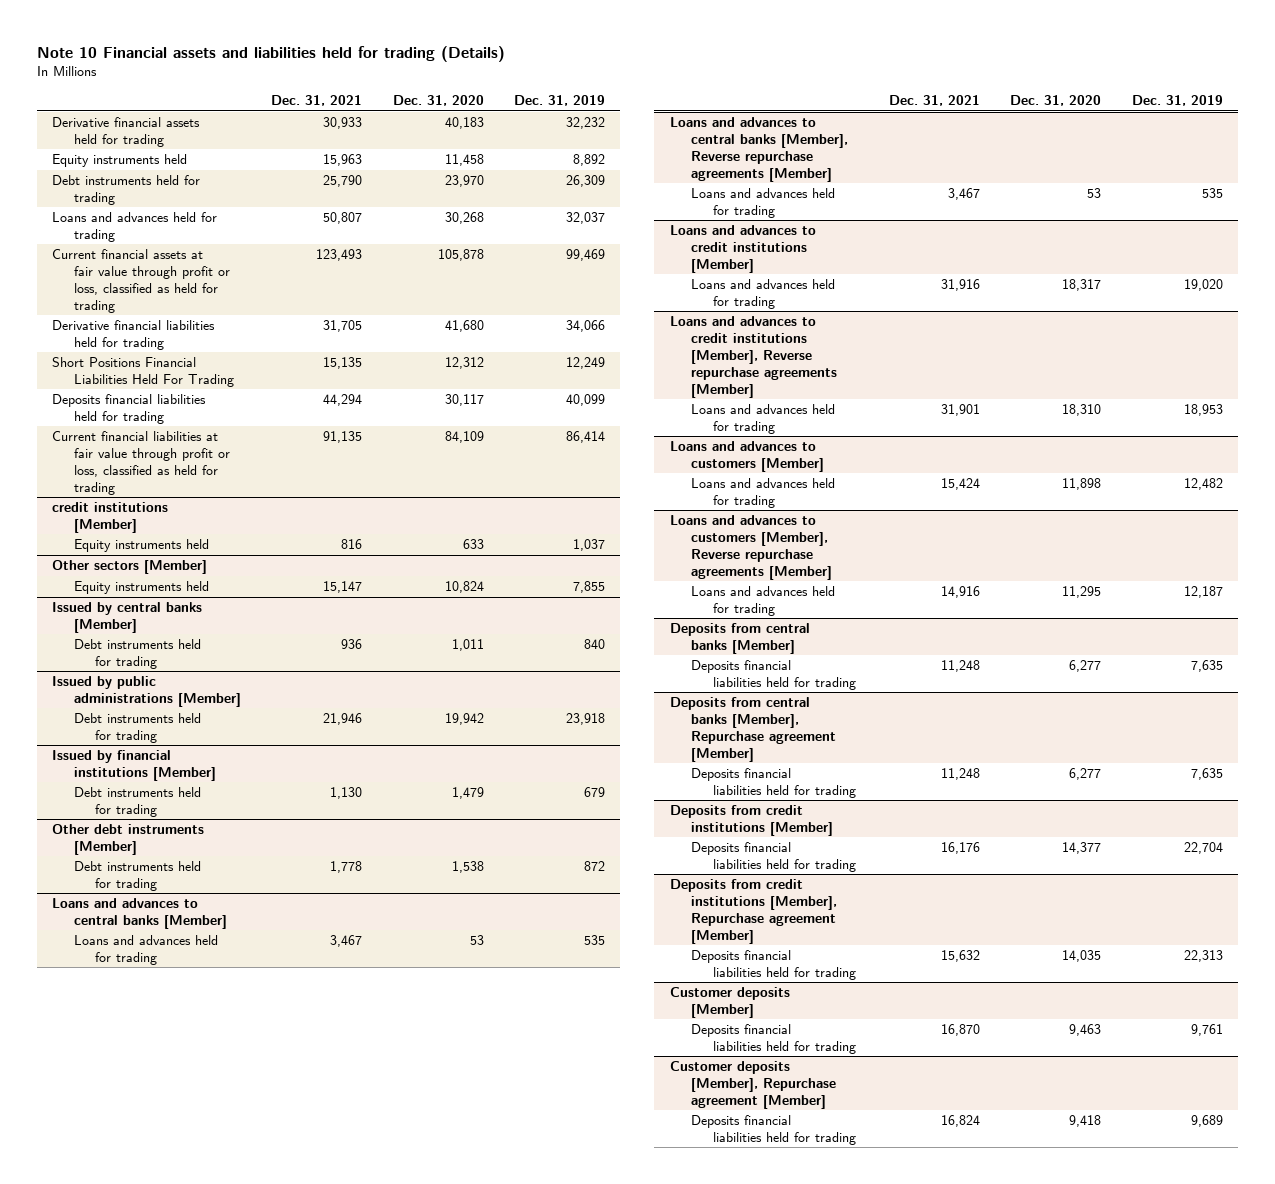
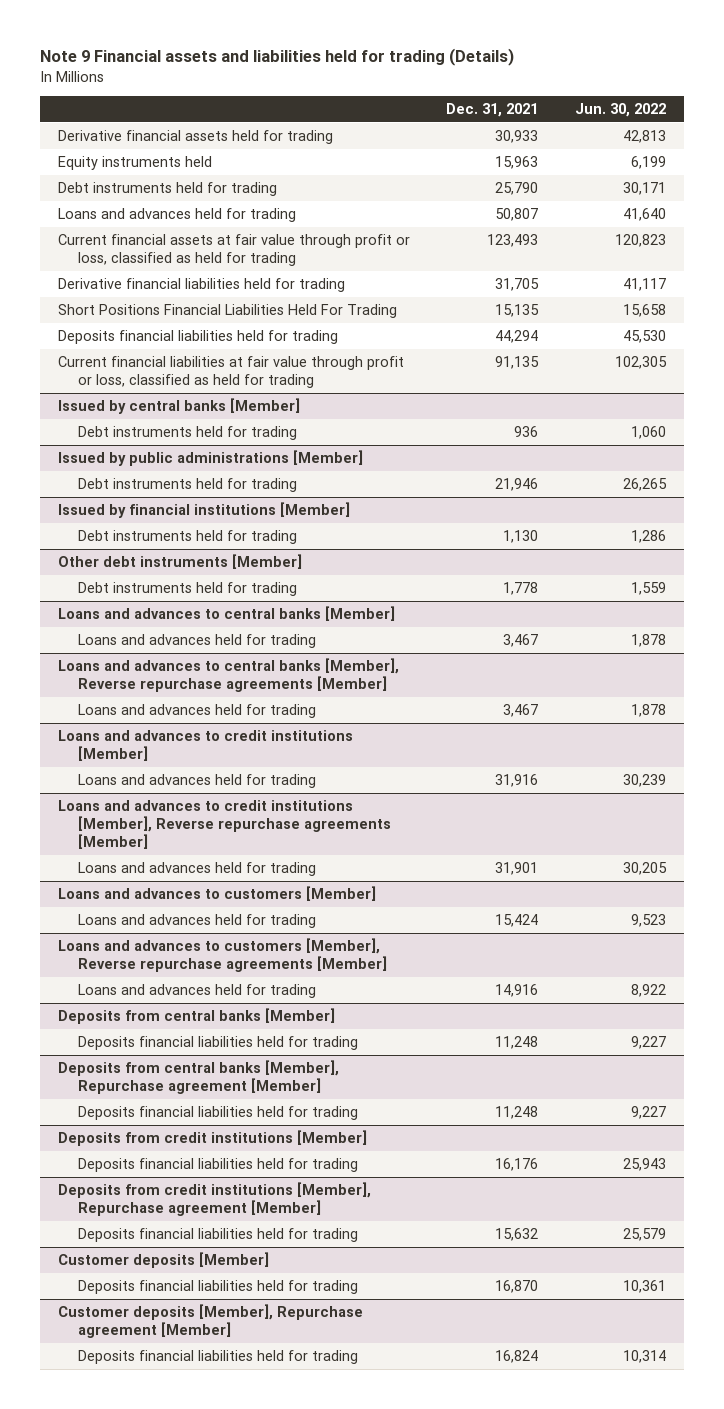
[36,45,505,62] Note 10 Financial assets and liabilities held for trading (Details) -> [39,48,514,67] Note 9 Financial assets and liabilities held for trading (Details)
[392,95,484,107] Dec. 31, 2020 -> none
[513,95,605,107] Dec. 31, 2019 -> none
none -> [574,102,666,117] Jun. 30, 2022
[51,502,168,533] credit institutions [Member] -> none
[73,539,209,553] Equity instruments held -> none
[51,560,207,575] Other sectors [Member] -> none
[73,581,209,595] Equity instruments held -> none

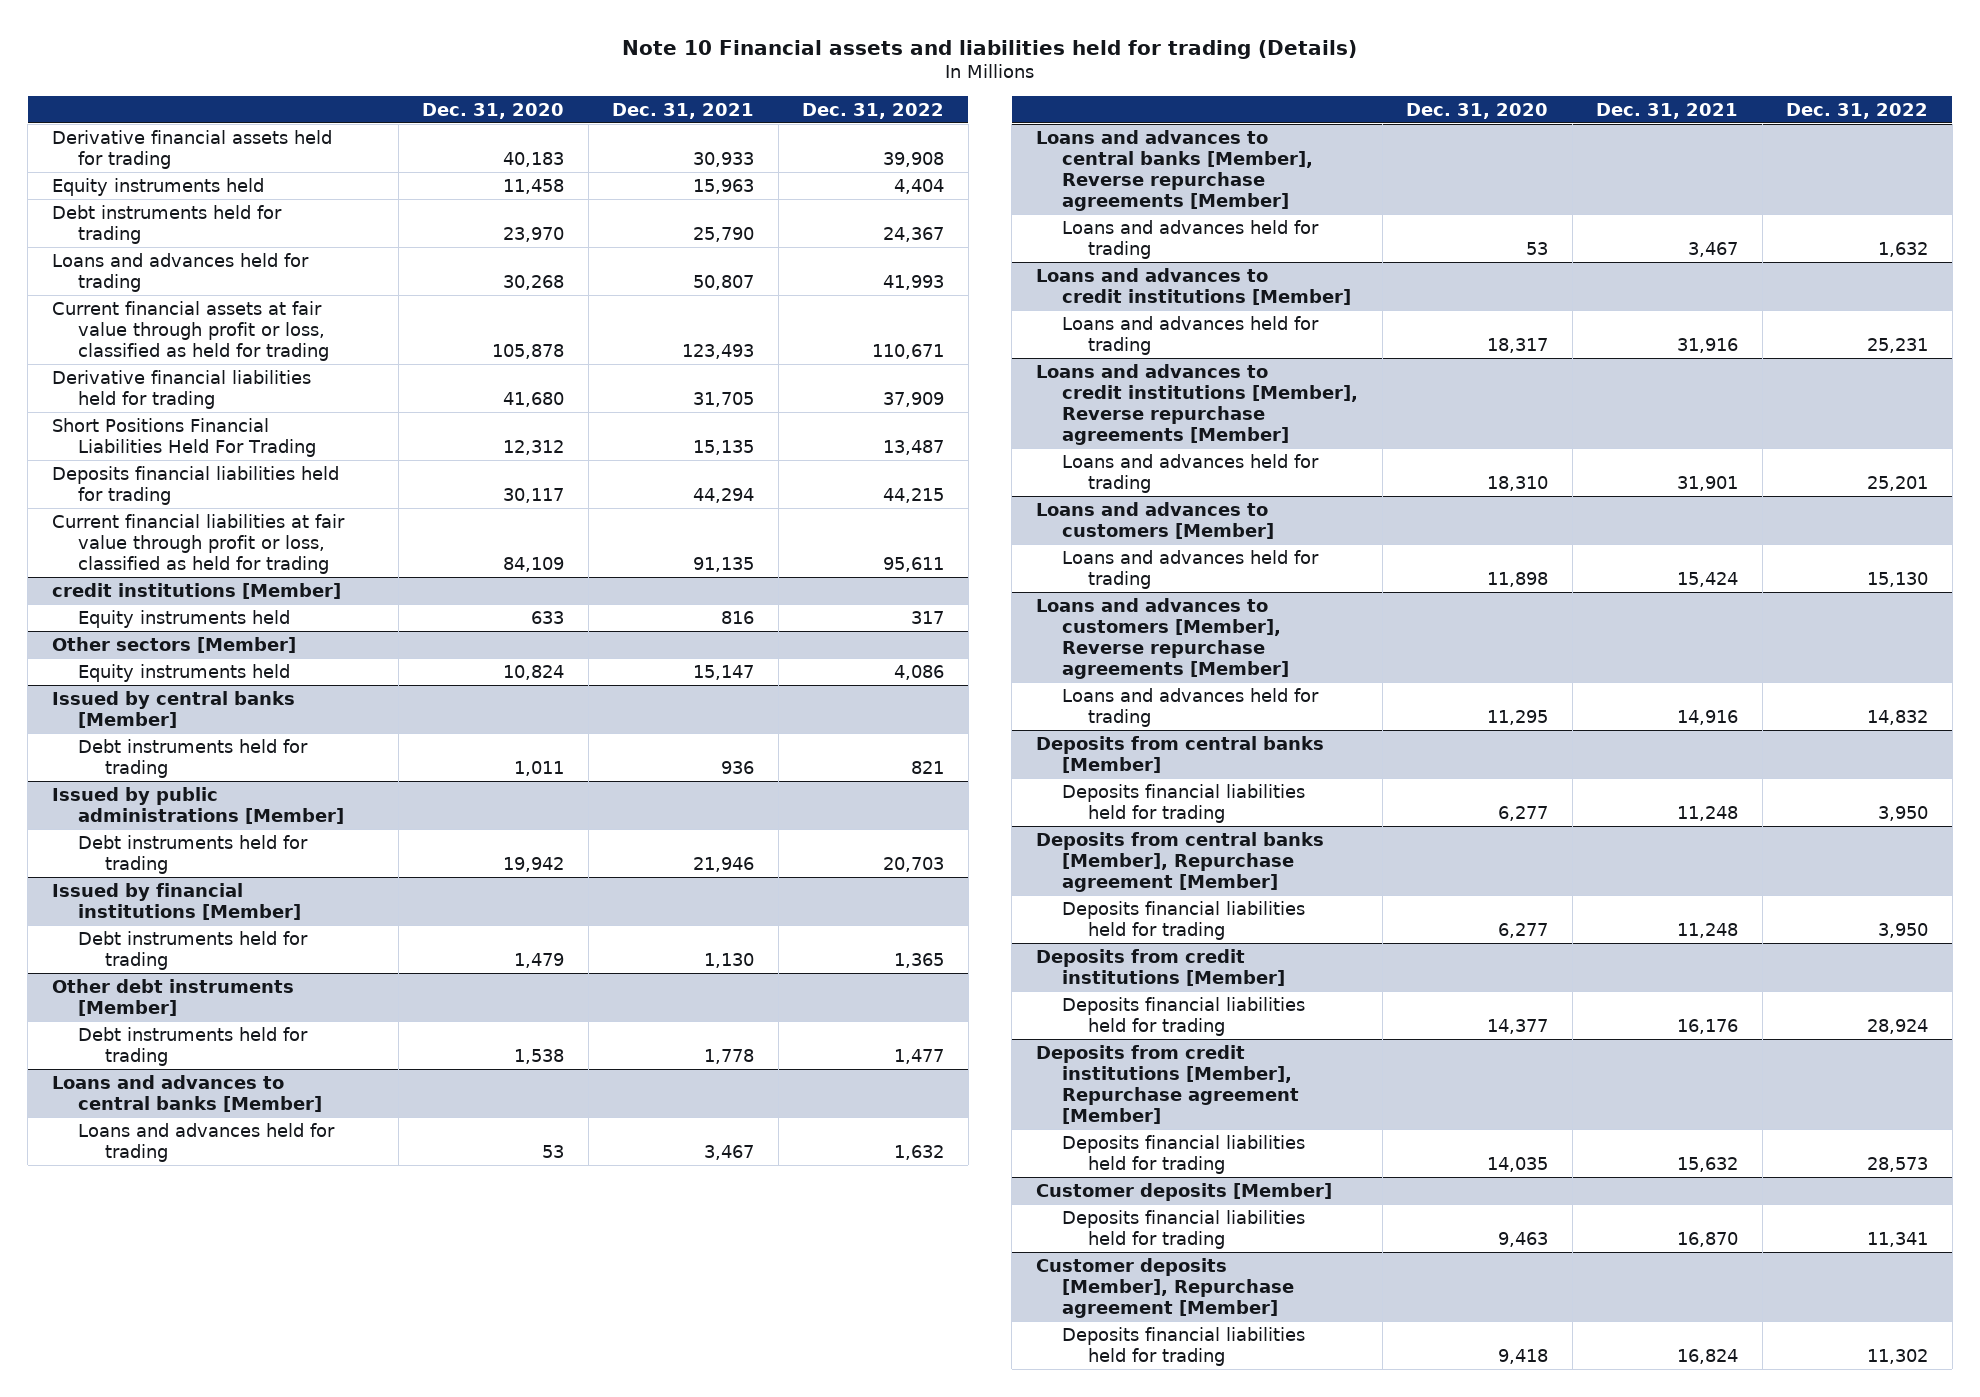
[39,48,514,67] Note 9 Financial assets and liabilities held for trading (Details) -> [621,39,1357,59] Note 10 Financial assets and liabilities held for trading (Details)
[574,102,666,117] Jun. 30, 2022 -> none
none -> [422,102,565,119] Dec. 31, 2020
none -> [802,102,945,119] Dec. 31, 2022
none -> [51,582,341,599] credit institutions [Member]
none -> [78,609,291,628] Equity instruments held
none -> [51,636,296,653] Other sectors [Member]
none -> [78,663,291,682] Equity instruments held

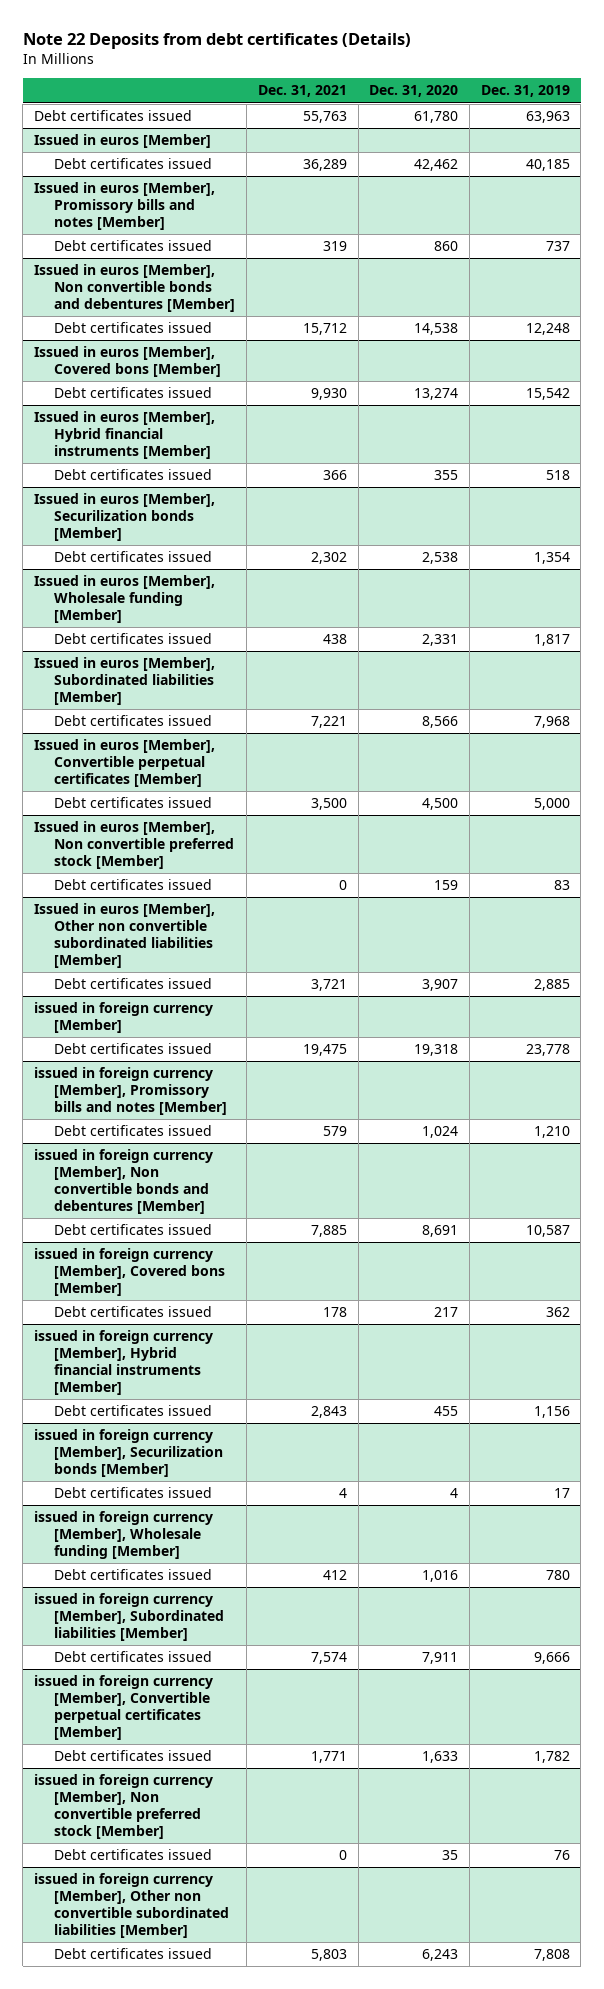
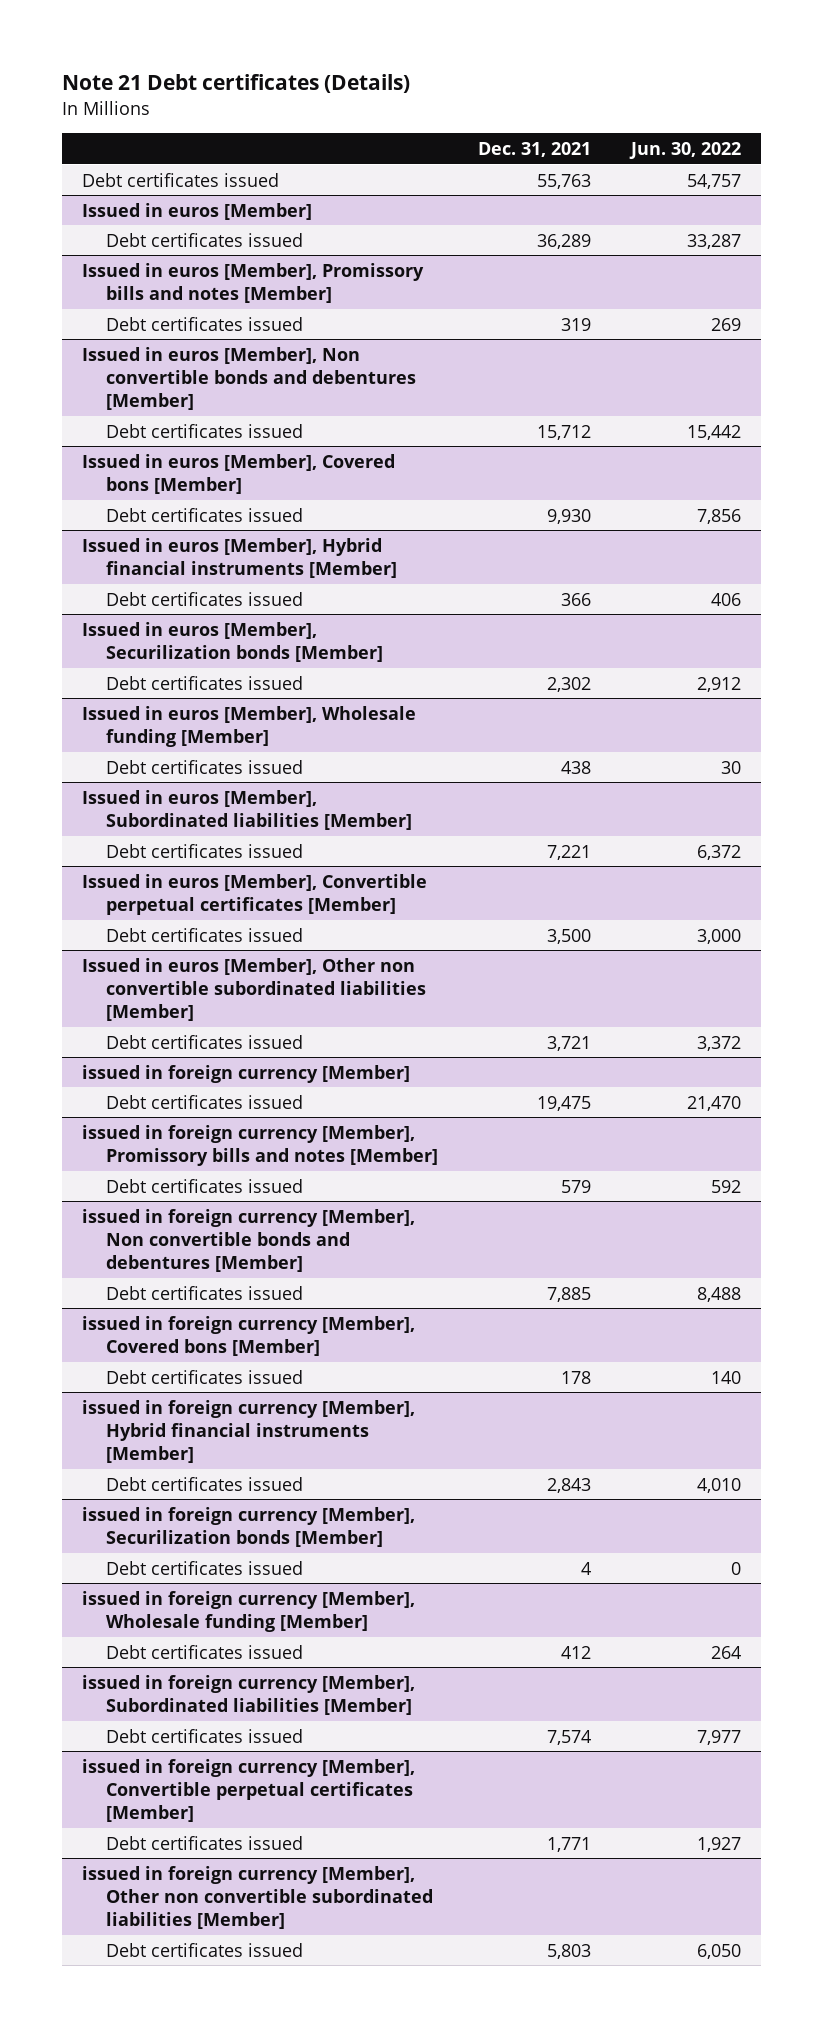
[22,32,411,49] Note 22 Deposits from debt certificates (Details) -> [62,74,411,94] Note 21 Debt certificates (Details)
[369,85,459,98] Dec. 31, 2020 -> none
[480,85,570,98] Dec. 31, 2019 -> none
none -> [628,141,741,159] Jun. 30, 2022
[34,821,235,869] Issued in euros [Member], Non convertible preferred stock [Member] -> none
[54,879,213,891] Debt certificates issued -> none
[34,1774,214,1839] issued in foreign currency [Member], Non convertible preferred stock [Member] -> none
[54,1849,213,1861] Debt certificates issued -> none

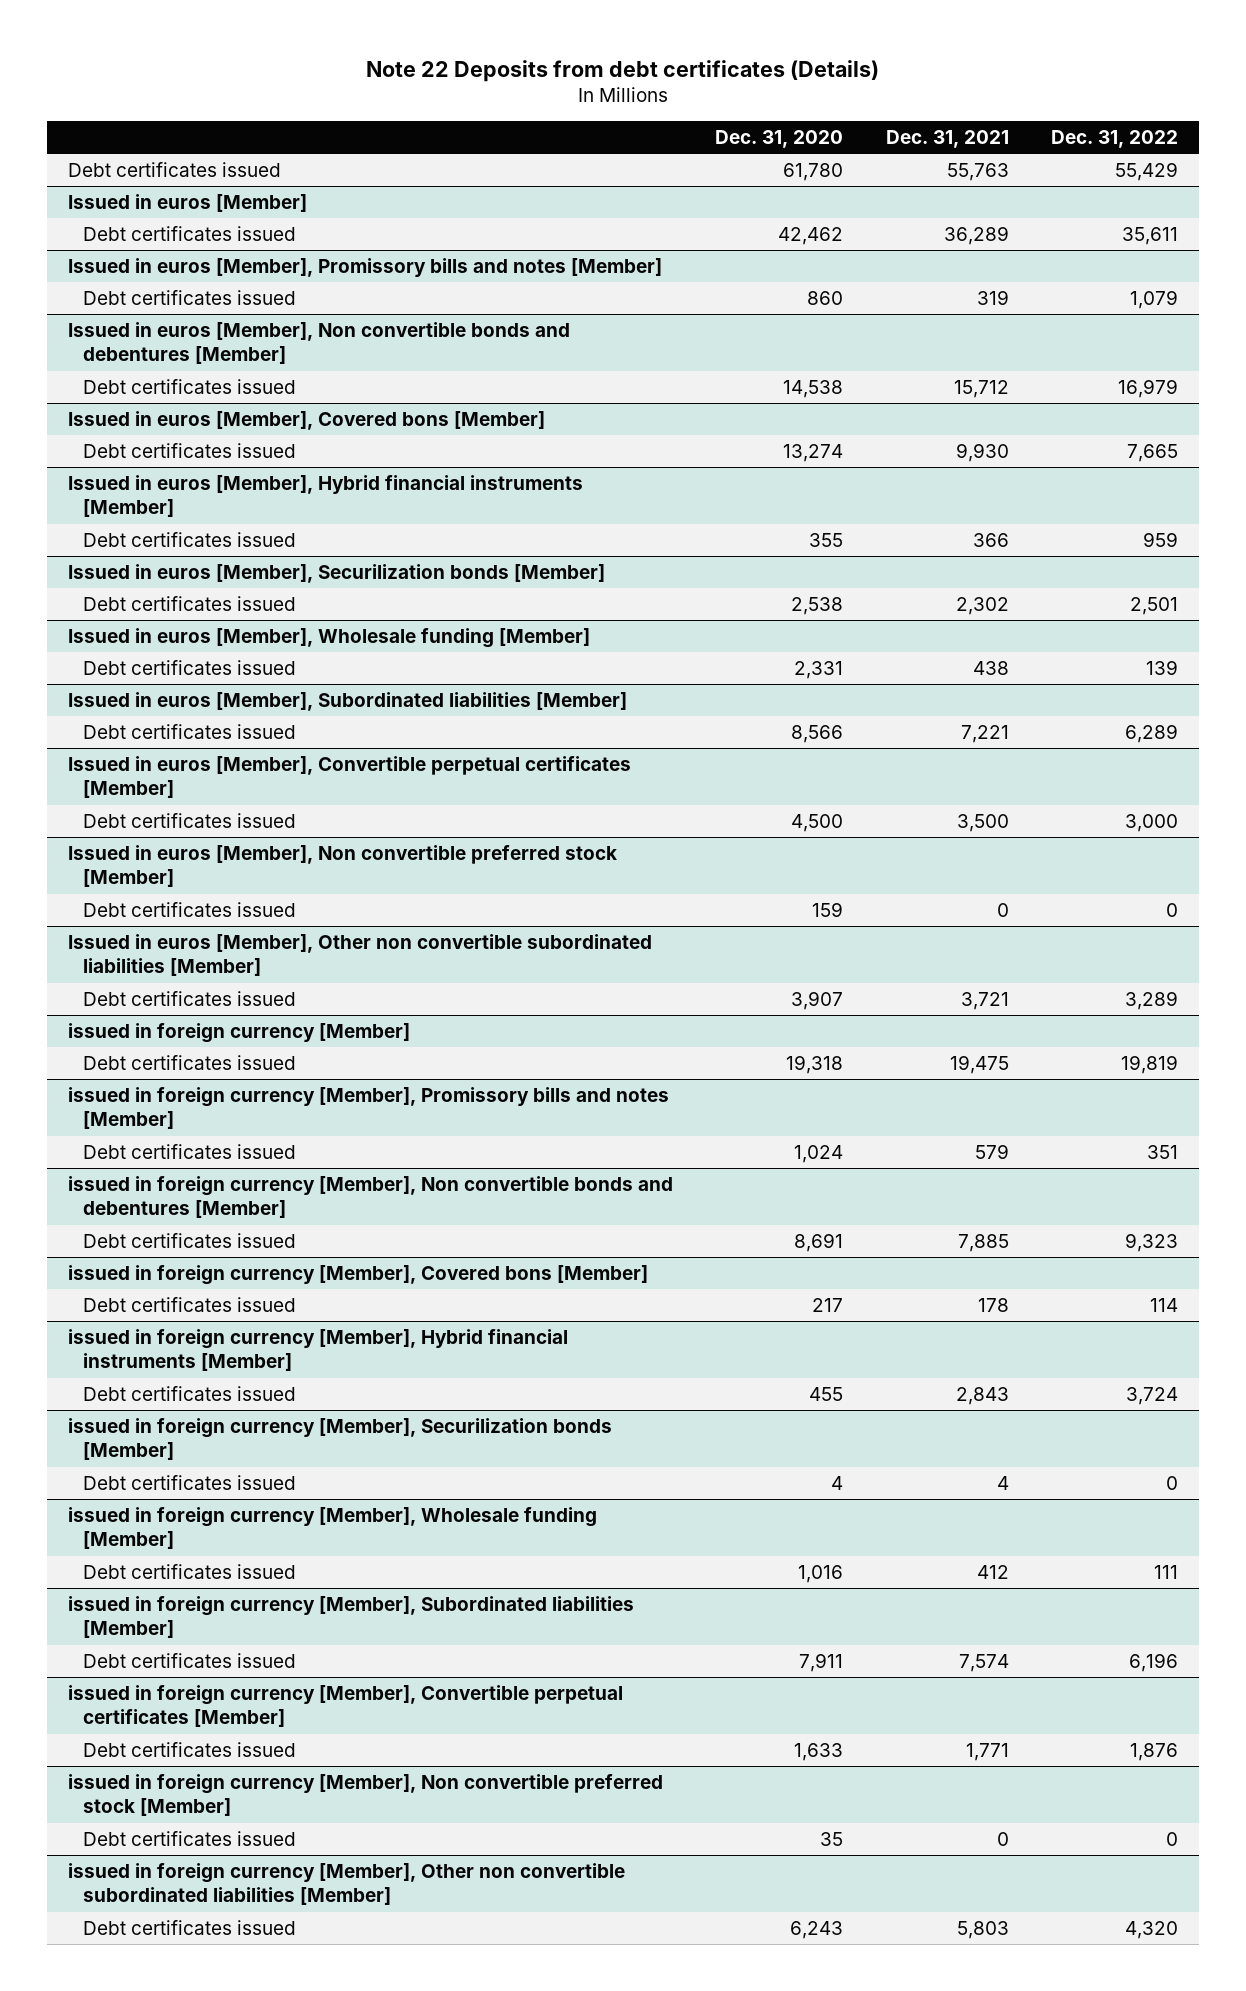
[62,74,411,94] Note 21 Debt certificates (Details) -> [366,59,880,82] Note 22 Deposits from debt certificates (Details)
[628,141,741,159] Jun. 30, 2022 -> none
none -> [715,130,844,149] Dec. 31, 2020
none -> [1050,130,1178,149] Dec. 31, 2022
none -> [68,845,618,888] Issued in euros [Member], Non convertible preferred stock [Member]
none -> [83,902,297,918] Debt certificates issued
none -> [68,1774,664,1817] issued in foreign currency [Member], Non convertible preferred stock [Member]
none -> [83,1831,297,1847] Debt certificates issued

